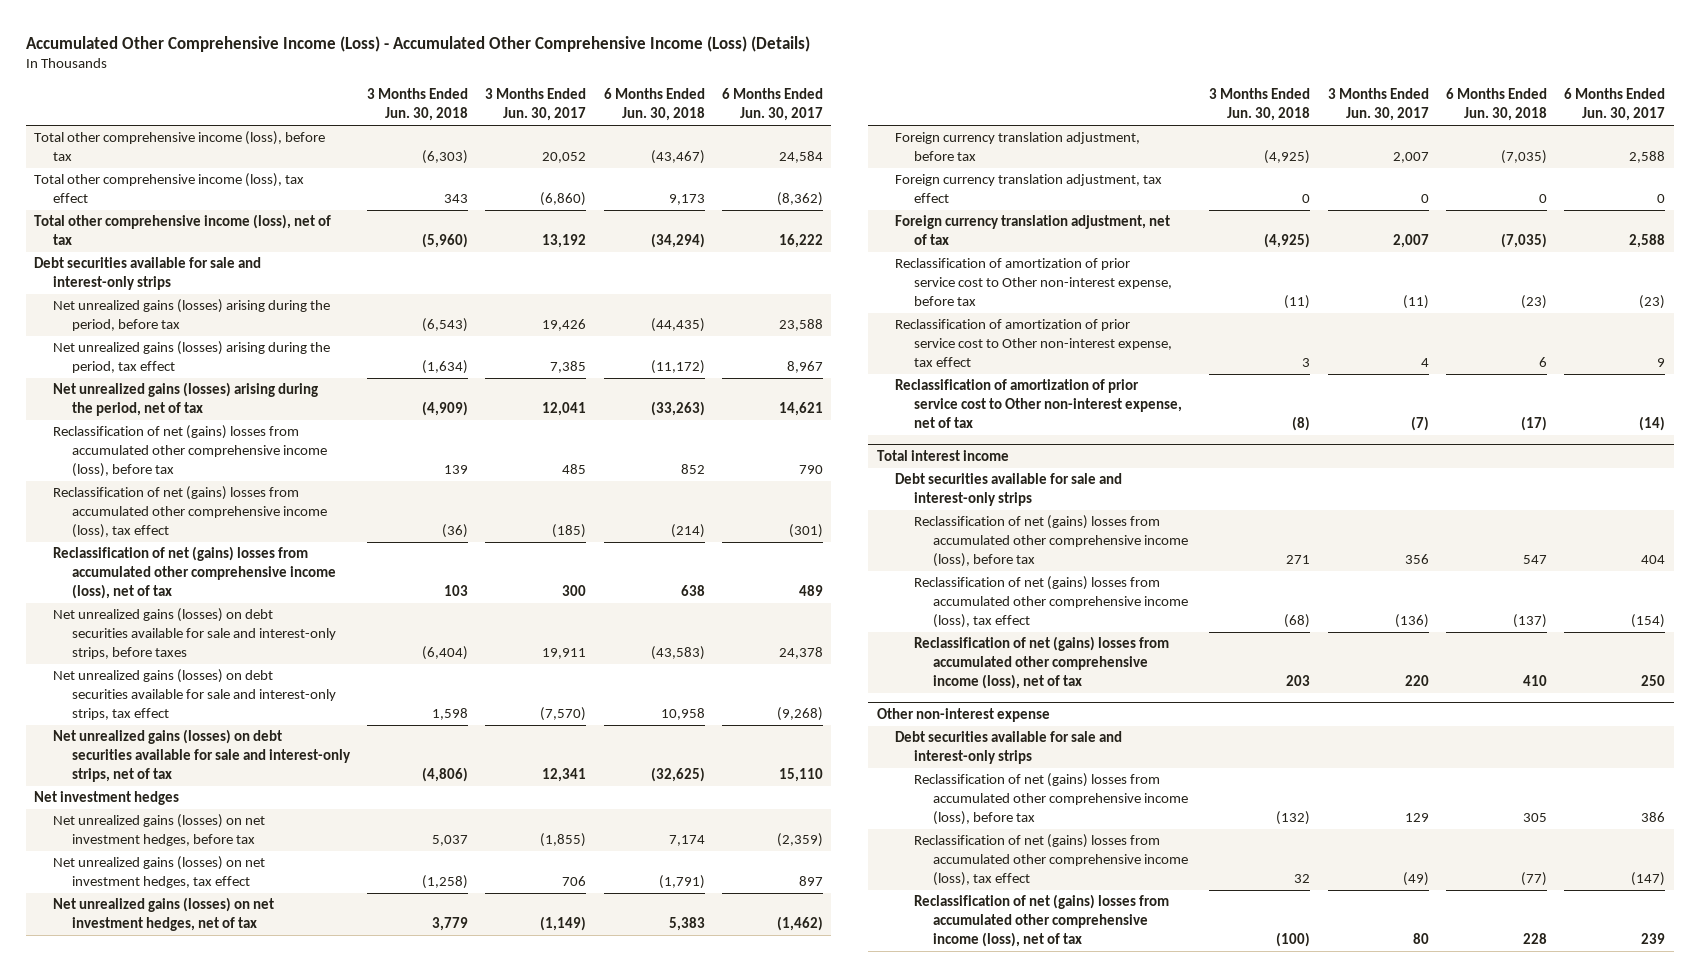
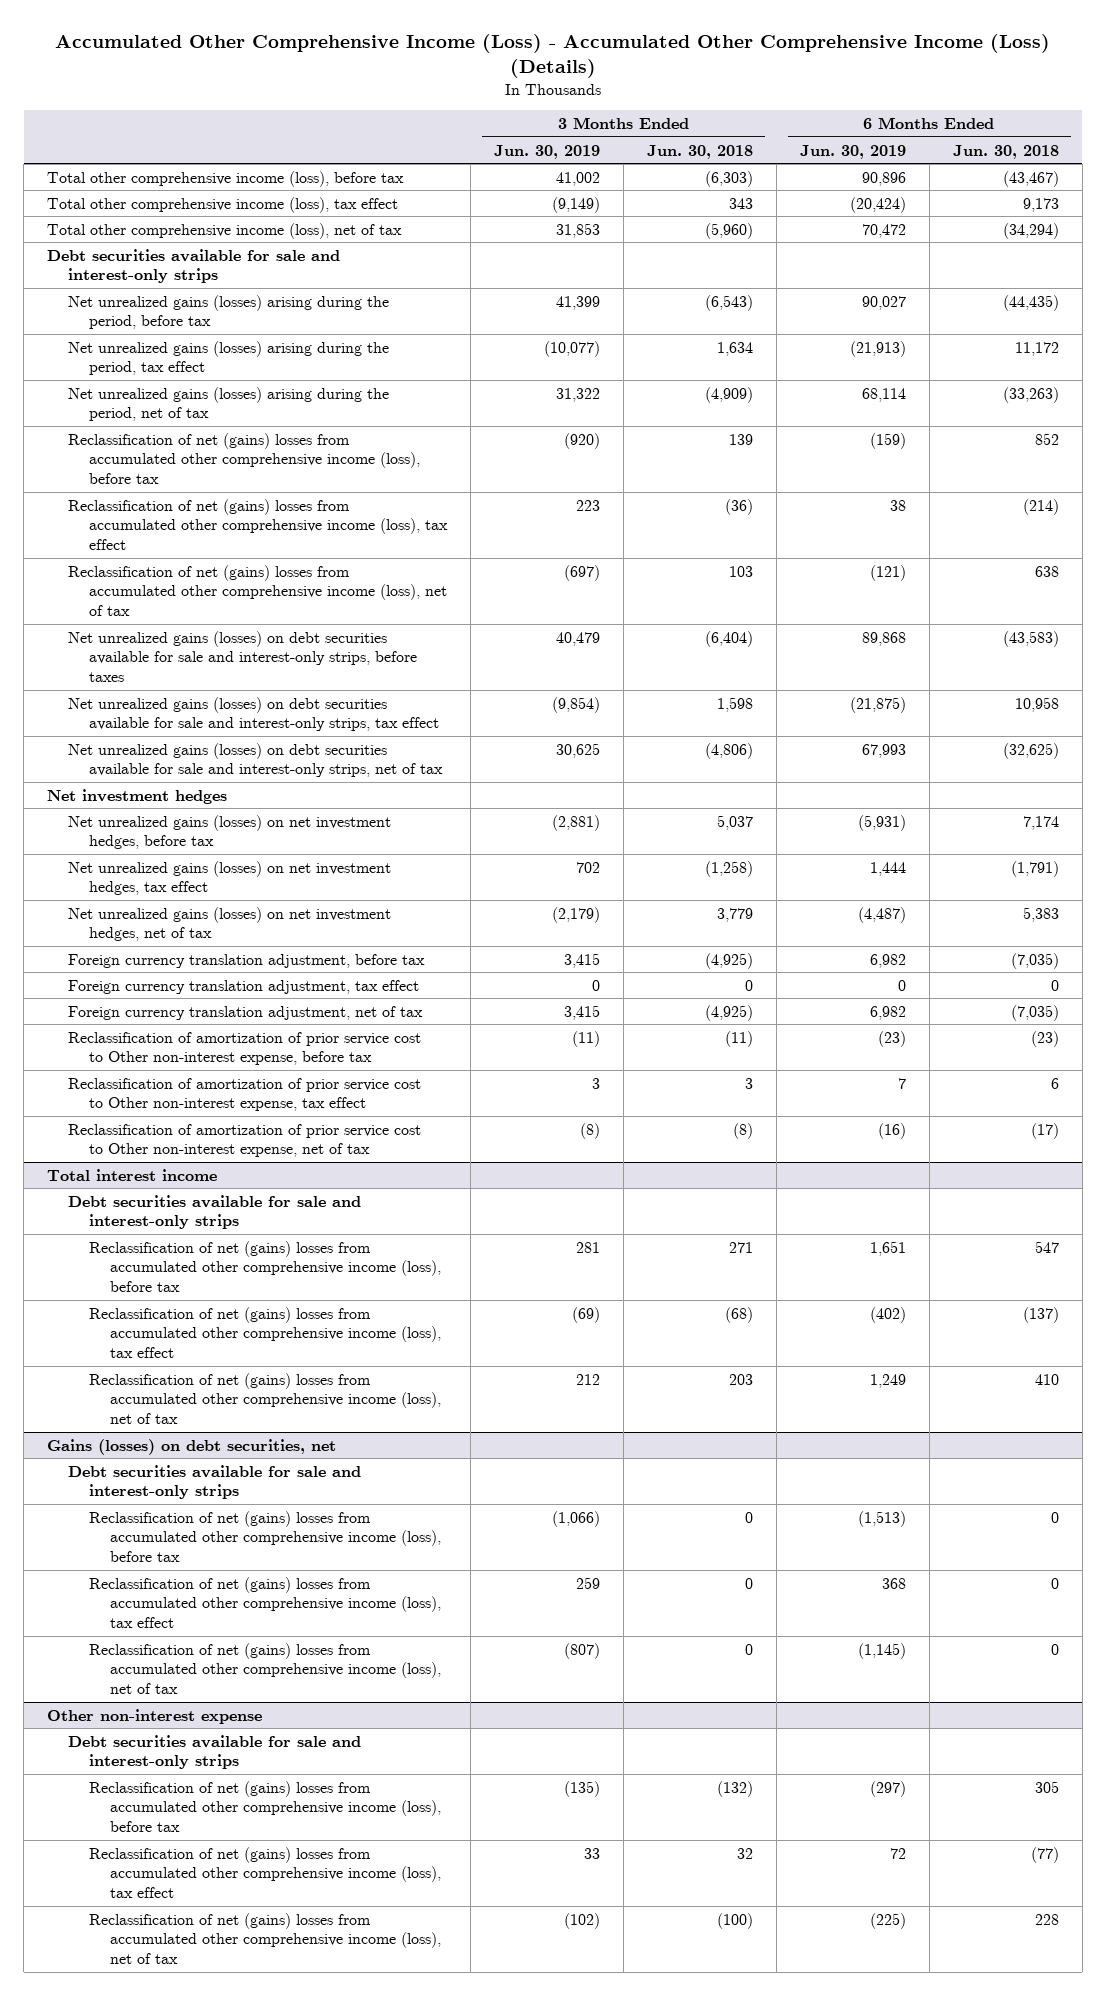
[485,88,587,122] 3 Months Ended Jun. 30, 2017 -> none
[721,88,823,122] 6 Months Ended Jun. 30, 2017 -> none
none -> [494,144,601,159] Jun. 30, 2019
none -> [800,144,907,159] Jun. 30, 2019
[421,360,468,375] (1,634) -> [717,341,754,356] 1,634
[650,360,705,375] (11,172) -> [1014,341,1059,356] 11,172
none -> [47,1438,337,1455] Gains (losses) on debt securities, net
none -> [68,1464,362,1500] Debt securities available for sale and interest-only strips
none -> [89,1510,442,1562] Reclassification of net (gains) losses from accumulated other comprehensive income (loss), before tax
none -> [89,1576,442,1628] Reclassification of net (gains) losses from accumulated other comprehensive income (loss), tax effect
none -> [89,1642,442,1694] Reclassification of net (gains) losses from accumulated other comprehensive income (loss), net of tax

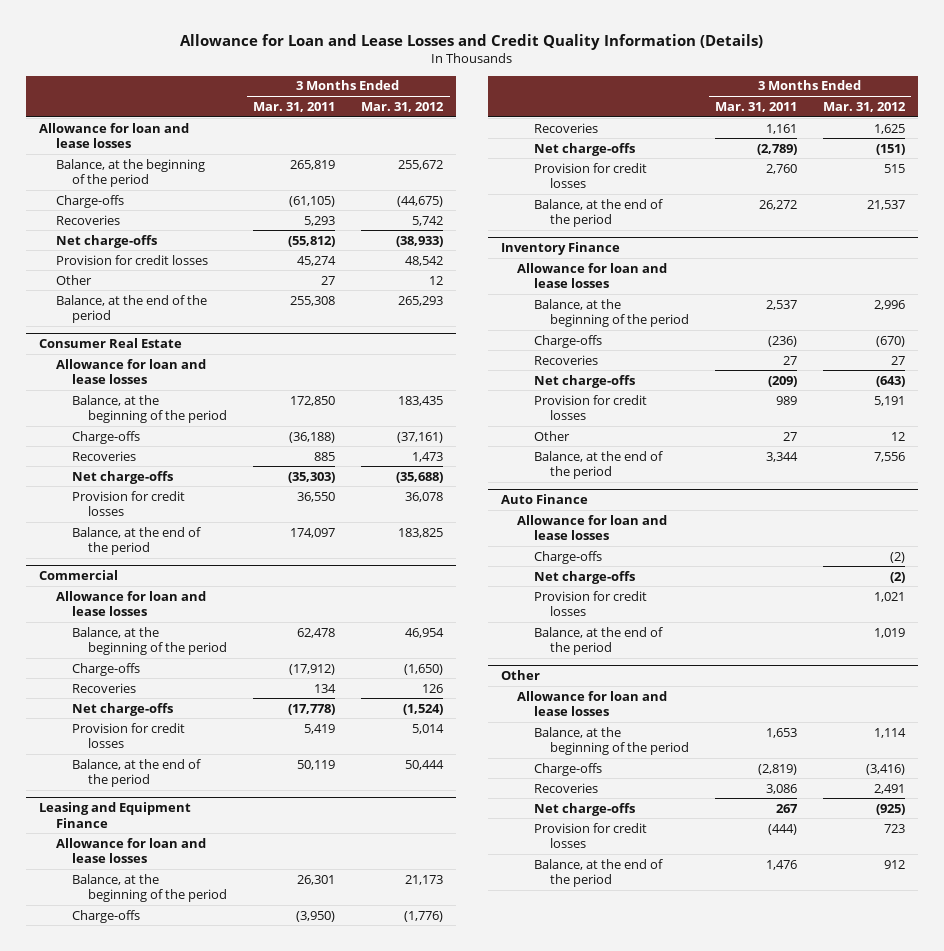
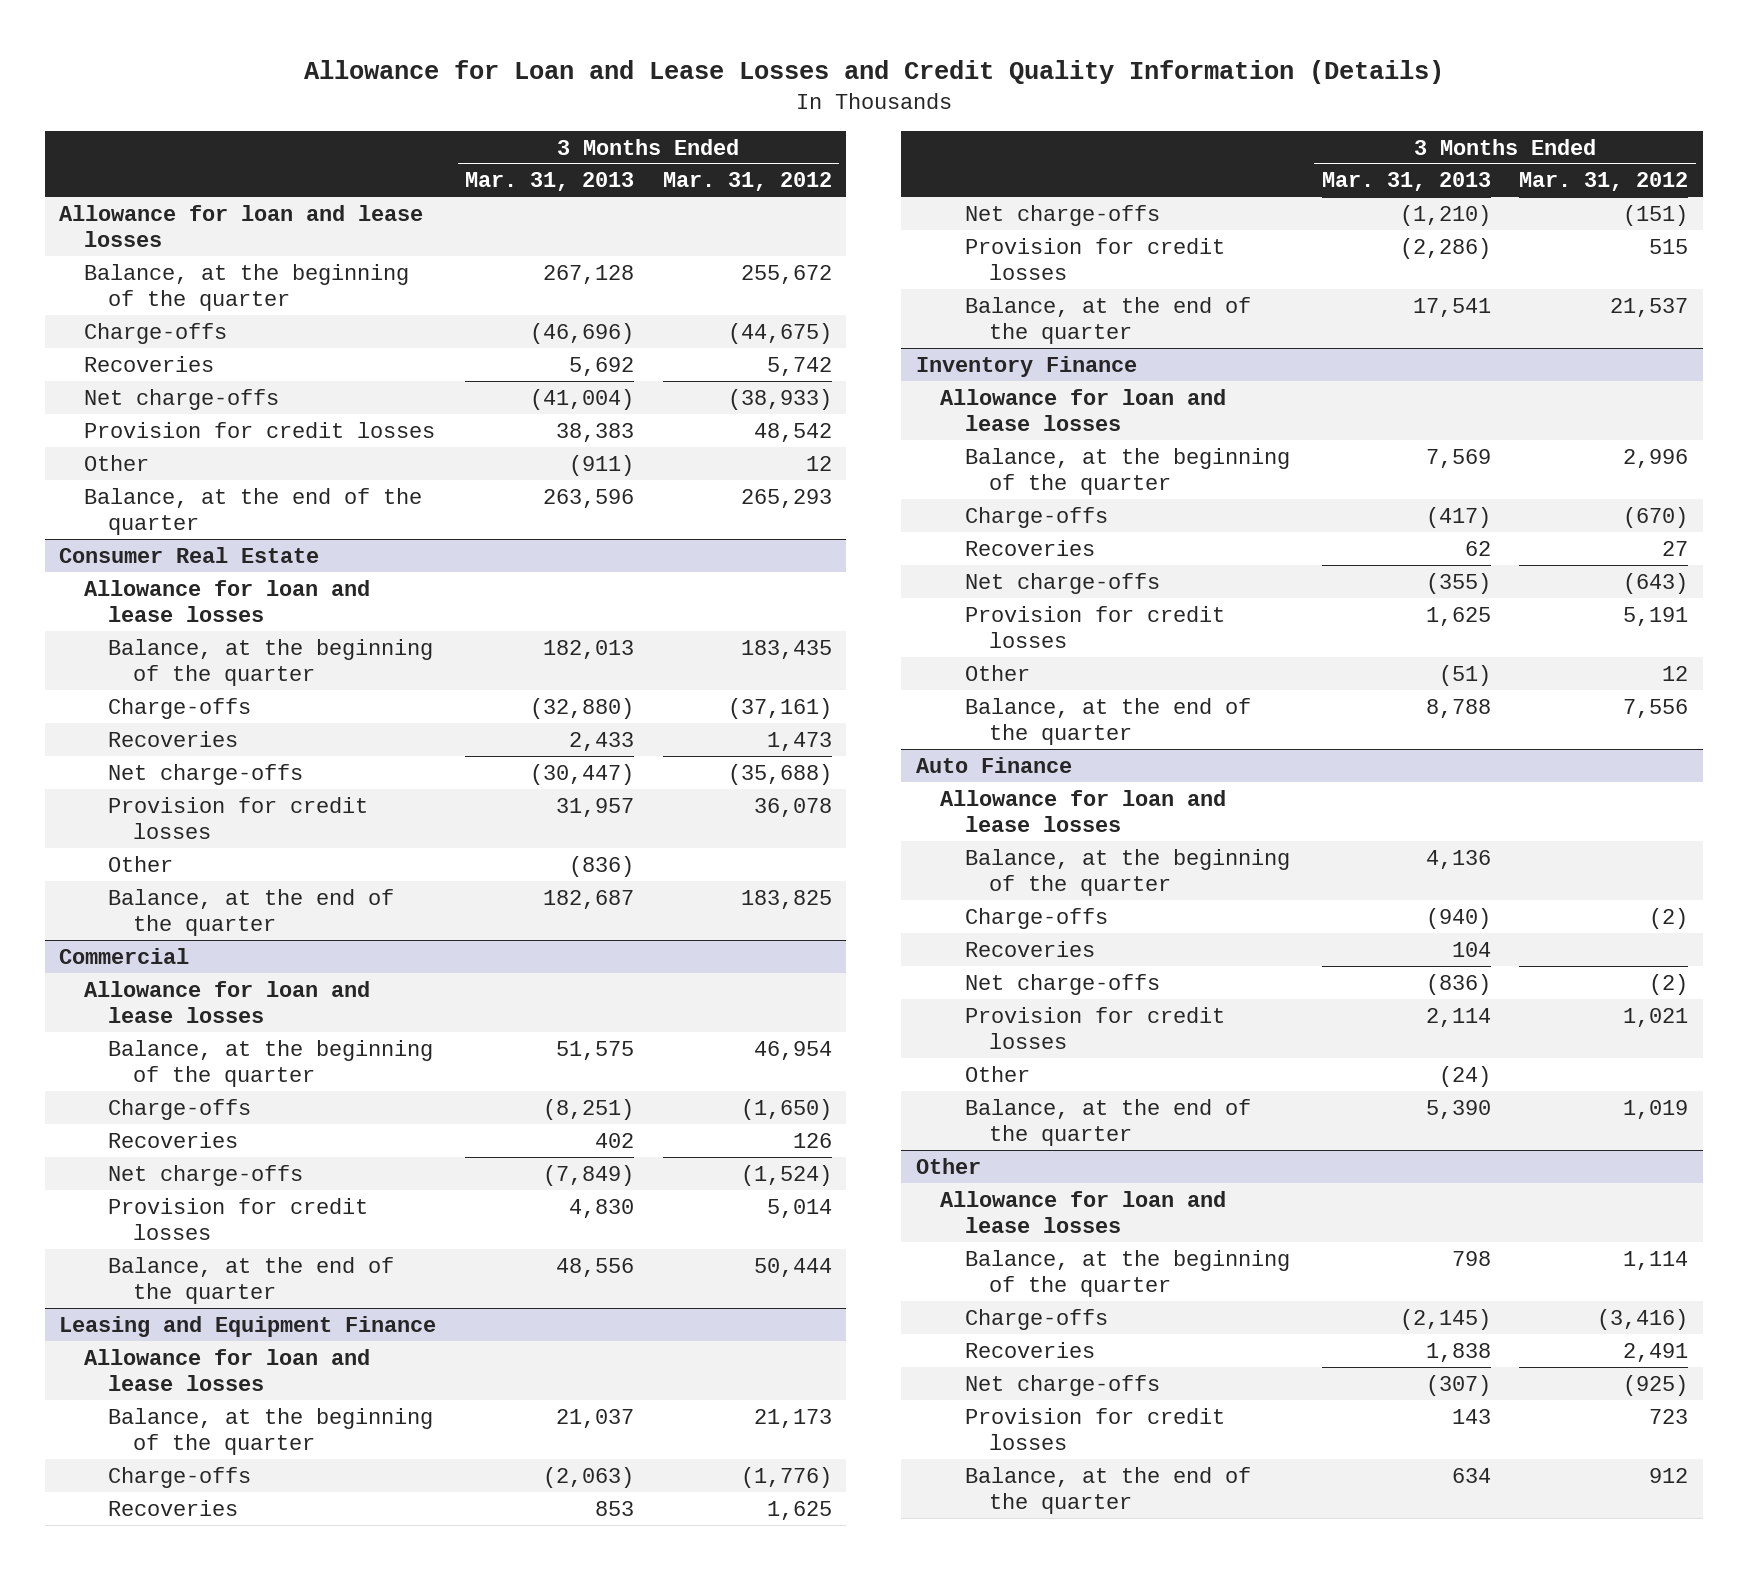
[253,101,336,112] Mar. 31, 2011 -> none
none -> [465,172,635,192] Mar. 31, 2013
[55,158,205,187] Balance, at the beginning of the period -> [83,263,409,311] Balance, at the beginning of the quarter
[55,294,207,323] Balance, at the end of the period -> [83,487,422,535] Balance, at the end of the quarter
[72,394,228,423] Balance, at the beginning of the period -> [108,638,434,686] Balance, at the beginning of the quarter
none -> [108,855,174,872] Other
[72,526,202,555] Balance, at the end of the period -> [108,888,395,936] Balance, at the end of the quarter
[72,626,228,655] Balance, at the beginning of the period -> [108,1039,434,1087] Balance, at the beginning of the quarter
[72,758,202,787] Balance, at the end of the period -> [108,1256,395,1304] Balance, at the end of the quarter
[72,873,228,902] Balance, at the beginning of the period -> [108,1407,434,1455] Balance, at the beginning of the quarter
[533,198,663,227] Balance, at the end of the period -> [964,296,1251,344] Balance, at the end of the quarter
[533,298,690,327] Balance, at the beginning of the period -> [964,447,1290,495] Balance, at the beginning of the quarter
[533,450,663,479] Balance, at the end of the period -> [964,697,1251,745] Balance, at the end of the quarter
none -> [964,848,1290,896] Balance, at the beginning of the quarter
none -> [964,940,1095,957] Recoveries
none -> [964,1065,1030,1082] Other
[533,626,663,655] Balance, at the end of the period -> [964,1098,1251,1146] Balance, at the end of the quarter
[533,726,690,755] Balance, at the beginning of the period -> [964,1249,1290,1297] Balance, at the beginning of the quarter
[533,858,663,887] Balance, at the end of the period -> [964,1466,1251,1514] Balance, at the end of the quarter

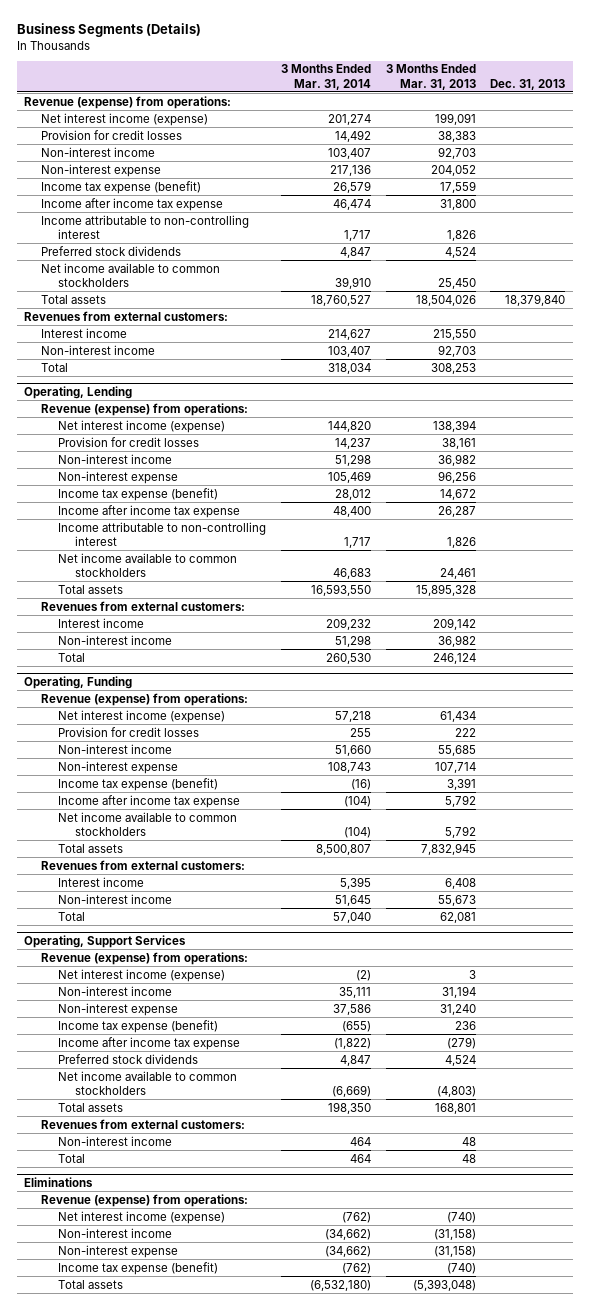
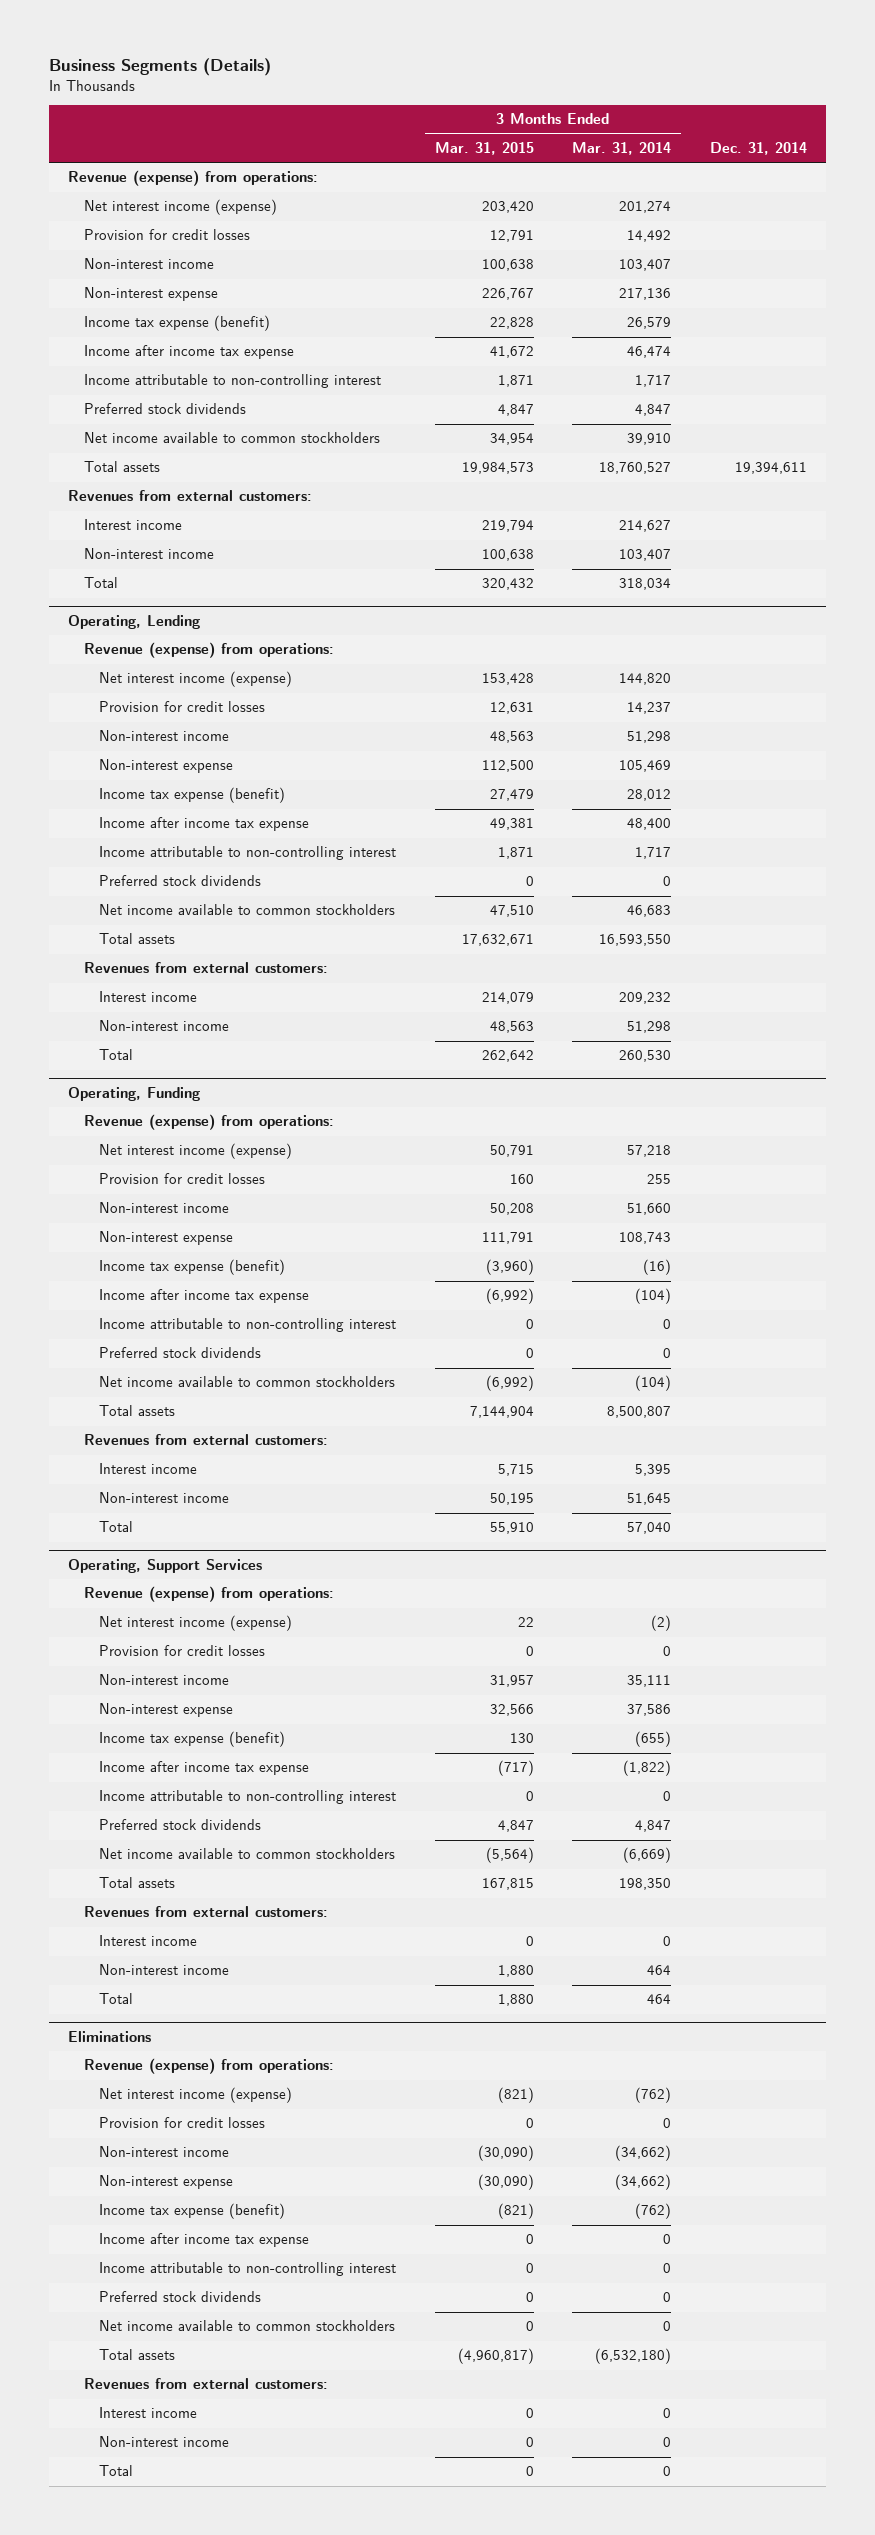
[385,64,476,90] 3 Months Ended Mar. 31, 2013 -> none
[490,78,566,90] Dec. 31, 2013 -> none
none -> [434,141,534,155] Mar. 31, 2015
none -> [709,141,807,155] Dec. 31, 2014
none -> [99,875,262,887] Preferred stock dividends
none -> [99,1318,397,1333] Income attributable to non-controlling interest
none -> [99,1347,262,1359] Preferred stock dividends
none -> [99,1645,266,1657] Provision for credit losses
none -> [99,1790,397,1805] Income attributable to non-controlling interest
none -> [99,1935,198,1947] Interest income
none -> [99,2117,266,2129] Provision for credit losses
none -> [99,2233,310,2248] Income after income tax expense
none -> [99,2262,397,2277] Income attributable to non-controlling interest
none -> [99,2291,262,2303] Preferred stock dividends
none -> [99,2320,396,2332] Net income available to common stockholders
none -> [83,2378,328,2390] Revenues from external customers:
none -> [99,2407,198,2419] Interest income
none -> [99,2436,230,2448] Non-interest income
none -> [99,2465,134,2477] Total

